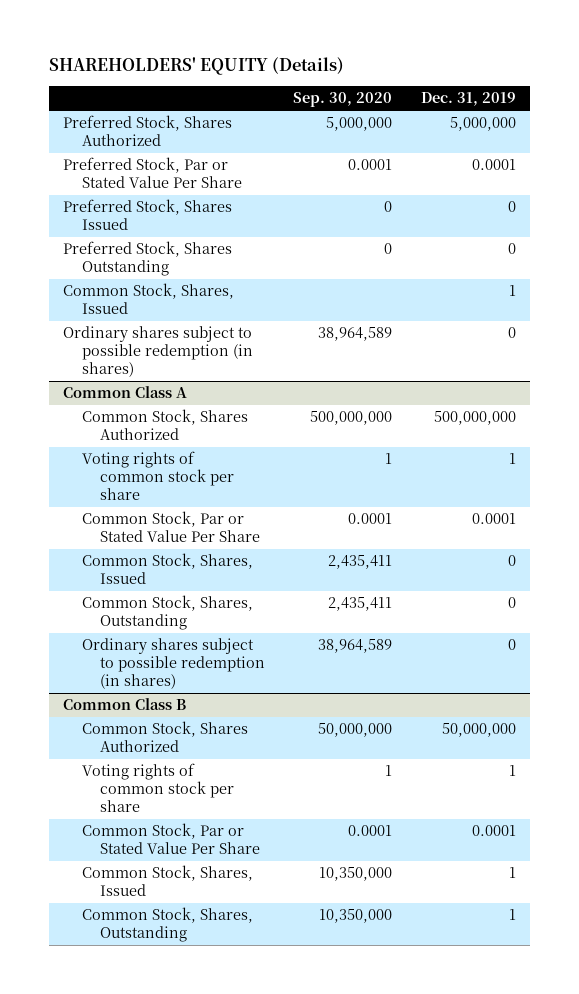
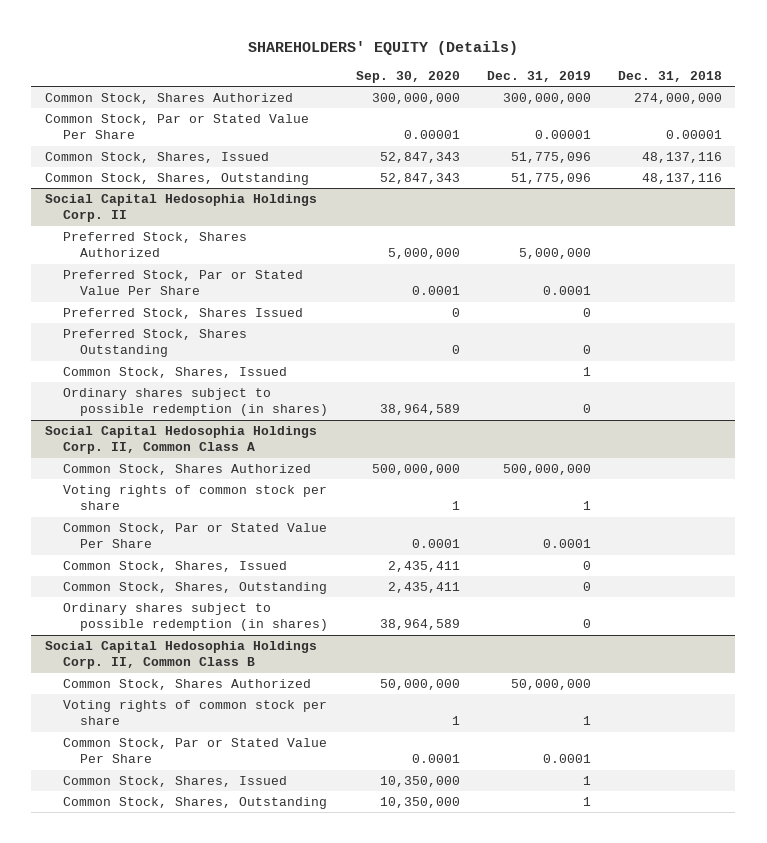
none -> [617,71,722,83] Dec. 31, 2018
none -> [44,93,293,105] Common Stock, Shares Authorized
none -> [44,114,309,140] Common Stock, Par or Stated Value Per Share
none -> [44,152,269,164] Common Stock, Shares, Issued
none -> [44,173,309,186] Common Stock, Shares, Outstanding
none -> [44,194,317,223] Social Capital Hedosophia Holdings Corp. II
[63,386,188,399] Common Class A -> none
none -> [44,426,317,455] Social Capital Hedosophia Holdings Corp. II, Common Class A
[63,698,187,711] Common Class B -> none
none -> [44,641,317,670] Social Capital Hedosophia Holdings Corp. II, Common Class B

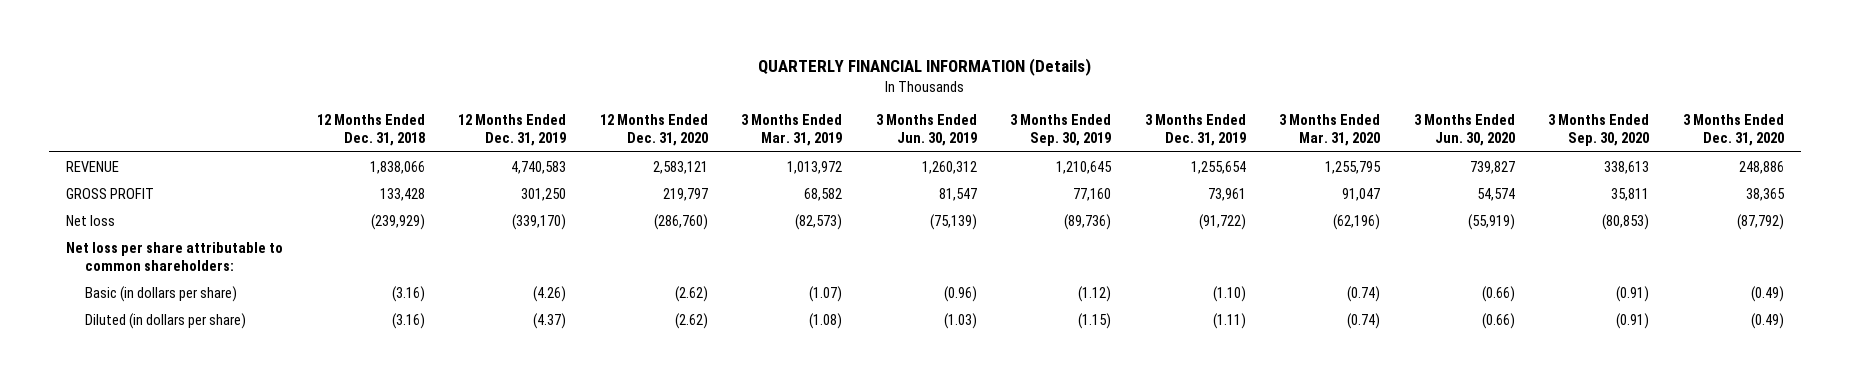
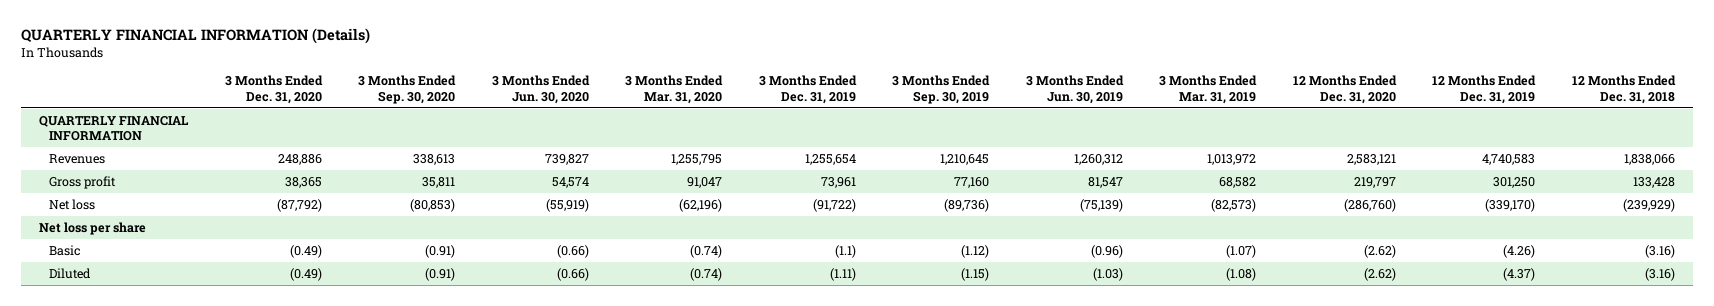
none -> [39,115,190,142] QUARTERLY FINANCIAL INFORMATION
[66,160,120,172] REVENUE -> [48,153,105,164] Revenues
[66,187,155,199] GROSS PROFIT -> [48,175,116,189] Gross profit
[66,241,284,271] Net loss per share attributable to common shareholders: -> [39,221,147,235] Net loss per share
[84,285,237,302] Basic (in dollars per share) -> [48,244,80,256] Basic
[1212,285,1246,302] (1.10) -> [834,244,856,258] (1.1)
[84,312,246,329] Diluted (in dollars per share) -> [48,267,91,279] Diluted

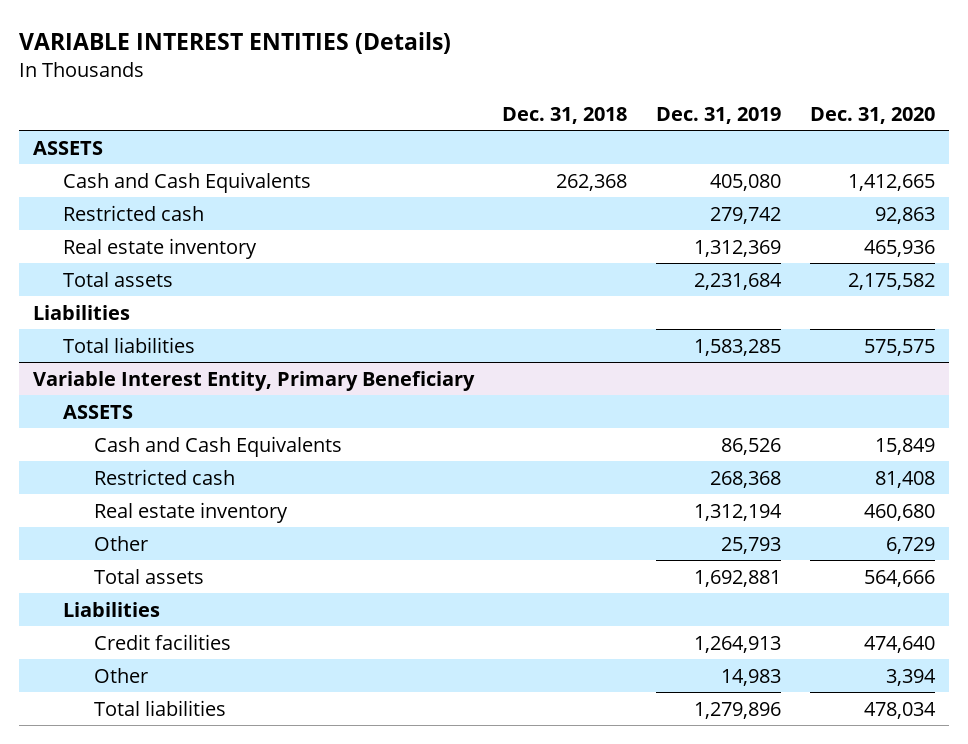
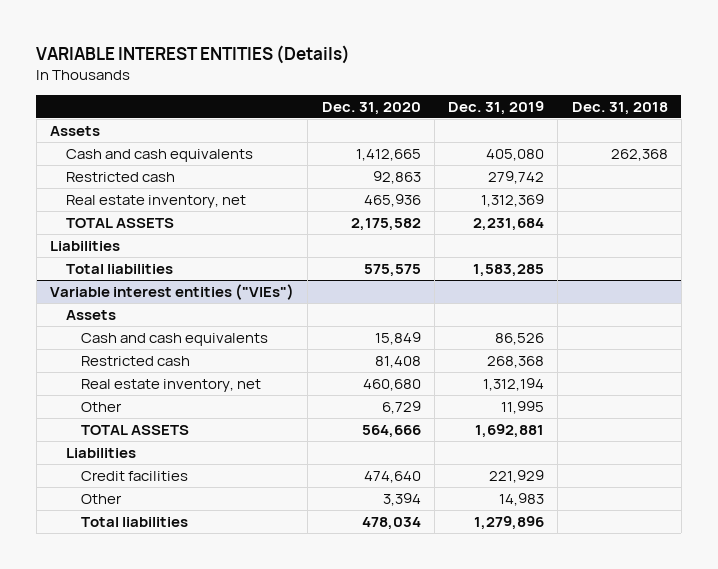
[32,140,103,155] ASSETS -> [50,125,101,136] Assets
[63,171,312,193] Cash and Cash Equivalents -> [65,148,253,162] Cash and cash equivalents
[63,237,258,259] Real estate inventory -> [65,194,246,208] Real estate inventory, net
[63,271,174,287] Total assets -> [65,217,174,228] TOTAL ASSETS
[32,370,475,391] Variable Interest Entity, Primary Beneficiary -> [50,283,295,300] Variable interest entities ("VIEs")
[63,404,134,419] ASSETS -> [65,309,116,320] Assets
[93,435,342,457] Cash and Cash Equivalents -> [80,332,268,346] Cash and cash equivalents
[93,501,288,523] Real estate inventory -> [80,378,261,392] Real estate inventory, net
[721,536,782,554] 25,793 -> [501,400,545,414] 11,995
[93,568,204,584] Total assets -> [80,424,189,435] TOTAL ASSETS
[694,635,782,653] 1,264,913 -> [489,469,545,483] 221,929

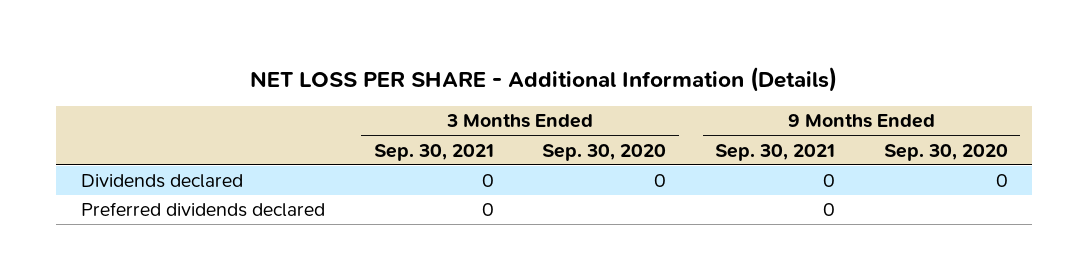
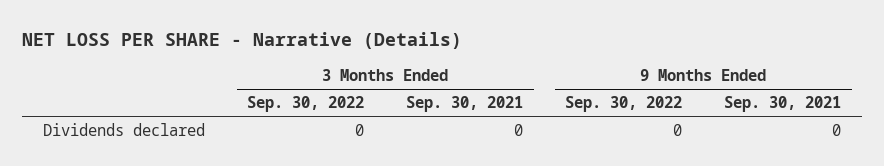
[250,66,838,92] NET LOSS PER SHARE - Additional Information (Details) -> [21,32,462,50] NET LOSS PER SHARE - Narrative (Details)
[542,143,667,161] Sep. 30, 2020 -> none
[883,143,1008,161] Sep. 30, 2020 -> none
none -> [247,96,365,113] Sep. 30, 2022
none -> [565,96,683,113] Sep. 30, 2022
[80,202,325,218] Preferred dividends declared -> none

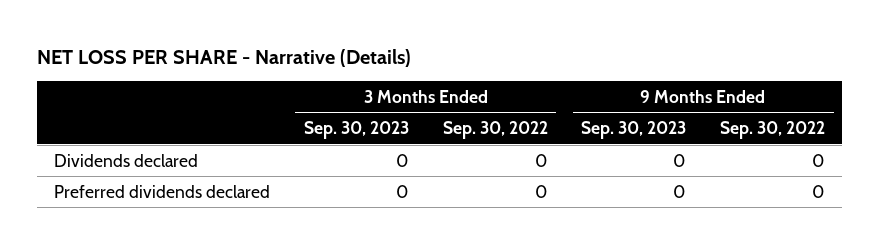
[406,96,524,113] Sep. 30, 2021 -> none
[724,96,842,113] Sep. 30, 2021 -> none
none -> [303,121,409,140] Sep. 30, 2023
none -> [581,121,687,140] Sep. 30, 2023
none -> [53,184,270,198] Preferred dividends declared

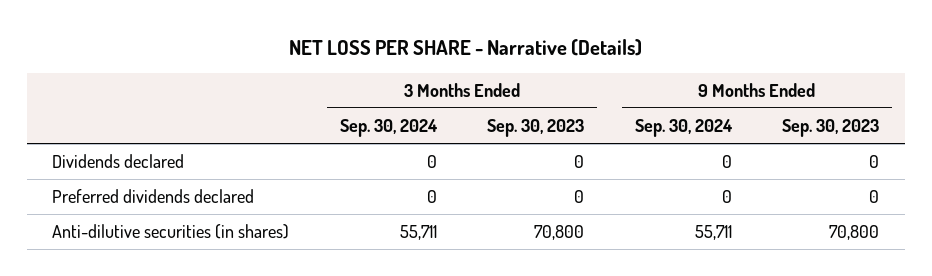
[442,121,548,140] Sep. 30, 2022 -> none
[720,121,826,140] Sep. 30, 2022 -> none
none -> [339,119,438,138] Sep. 30, 2024
none -> [634,119,733,138] Sep. 30, 2024
none -> [52,224,290,240] Anti-dilutive securities (in shares)

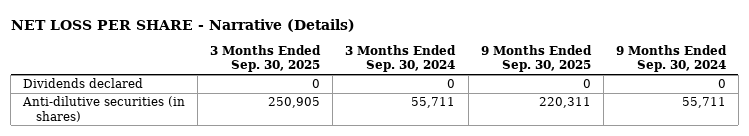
[487,119,585,138] Sep. 30, 2023 -> none
[782,119,880,138] Sep. 30, 2023 -> none
none -> [210,45,322,73] 3 Months Ended Sep. 30, 2025
none -> [480,45,592,73] 9 Months Ended Sep. 30, 2025
[52,189,255,204] Preferred dividends declared -> none

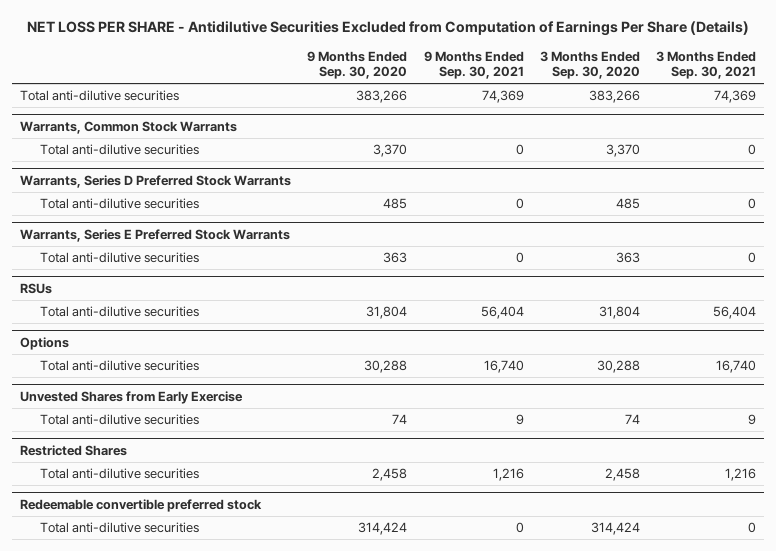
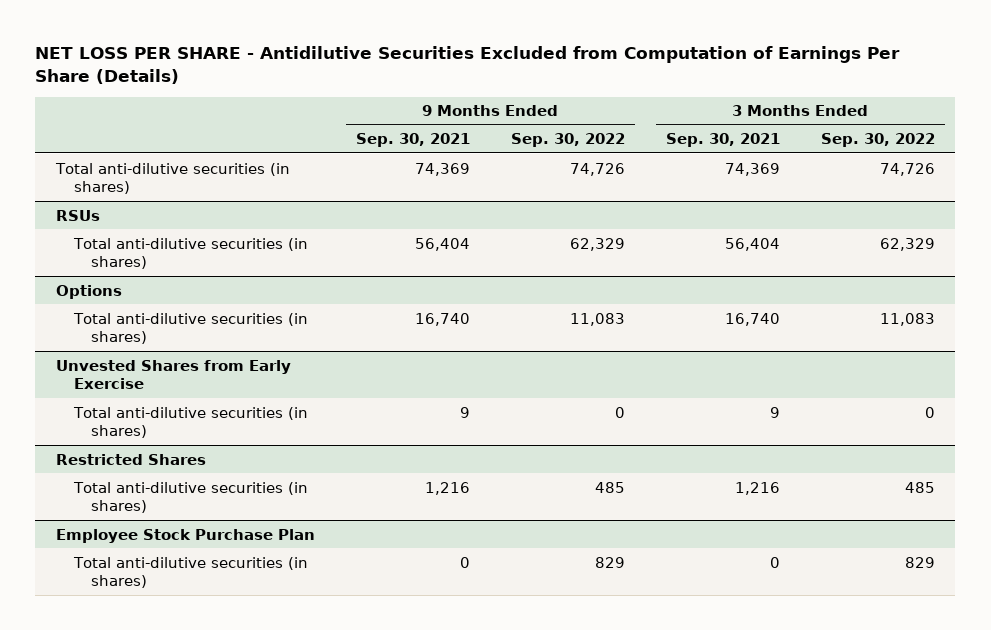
[307,51,408,80] 9 Months Ended Sep. 30, 2020 -> none
[539,51,640,80] 3 Months Ended Sep. 30, 2020 -> none
none -> [510,133,625,148] Sep. 30, 2022
none -> [820,133,935,148] Sep. 30, 2022
[20,120,238,134] Warrants, Common Stock Warrants -> none
[39,144,199,156] Total anti-dilutive securities -> none
[20,174,292,188] Warrants, Series D Preferred Stock Warrants -> none
[39,198,199,210] Total anti-dilutive securities -> none
[20,228,291,242] Warrants, Series E Preferred Stock Warrants -> none
[39,252,199,264] Total anti-dilutive securities -> none
[20,90,180,102] Total anti-dilutive securities -> [54,162,290,195] Total anti-dilutive securities (in shares)
[39,306,199,318] Total anti-dilutive securities -> [72,237,308,270] Total anti-dilutive securities (in shares)
[39,360,199,372] Total anti-dilutive securities -> [72,312,308,345] Total anti-dilutive securities (in shares)
[39,414,199,426] Total anti-dilutive securities -> [72,406,308,439] Total anti-dilutive securities (in shares)
[20,498,263,512] Redeemable convertible preferred stock -> none
[39,468,199,480] Total anti-dilutive securities -> [72,481,308,514] Total anti-dilutive securities (in shares)
none -> [55,528,315,543] Employee Stock Purchase Plan
[39,522,199,534] Total anti-dilutive securities -> [72,556,308,589] Total anti-dilutive securities (in shares)

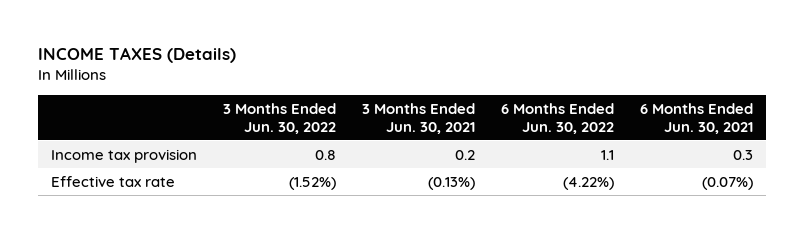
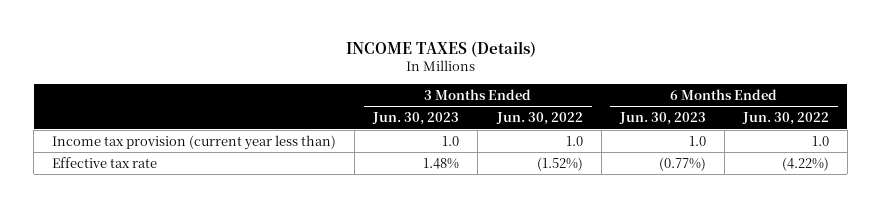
[361,102,475,134] 3 Months Ended Jun. 30, 2021 -> none
[639,102,753,134] 6 Months Ended Jun. 30, 2021 -> none
none -> [372,112,460,126] Jun. 30, 2023
none -> [618,112,706,126] Jun. 30, 2023
[50,148,197,163] Income tax provision -> [52,134,337,150] Income tax provision (current year less than)
[314,149,336,160] 0.8 -> [565,135,583,146] 1.0
[600,149,614,160] 1.1 -> [811,135,829,146] 1.0

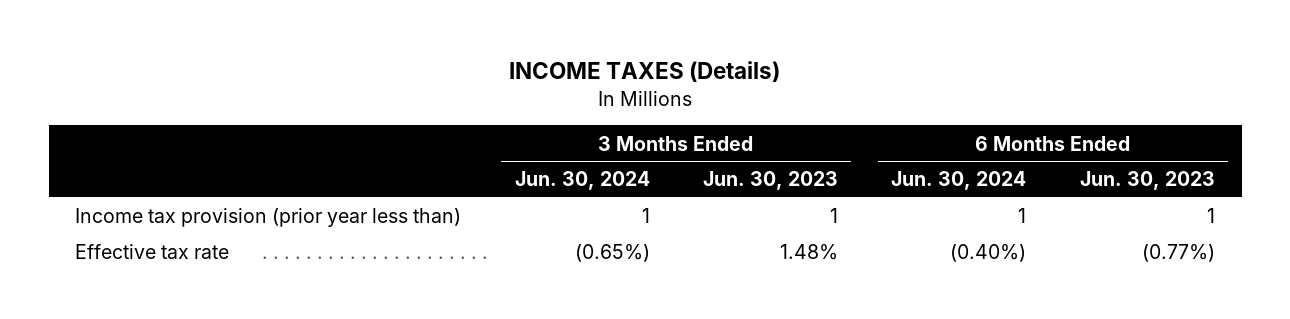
[495,112,583,126] Jun. 30, 2022 -> none
[741,112,829,126] Jun. 30, 2022 -> none
none -> [514,171,650,191] Jun. 30, 2024
none -> [891,171,1027,191] Jun. 30, 2024
[52,134,337,150] Income tax provision (current year less than) -> [75,208,462,228] Income tax provision (prior year less than)
[442,135,460,146] 1.0 -> [830,208,839,224] 1
[688,135,706,146] 1.0 -> [1206,208,1215,224] 1

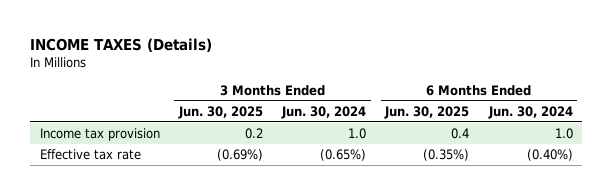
[703,171,839,191] Jun. 30, 2023 -> none
[1079,171,1215,191] Jun. 30, 2023 -> none
none -> [178,105,264,119] Jun. 30, 2025
none -> [384,105,470,119] Jun. 30, 2025
[75,208,462,228] Income tax provision (prior year less than) -> [40,127,161,141] Income tax provision
[641,208,650,224] 1 -> [348,127,367,139] 1.0
[1018,208,1027,224] 1 -> [554,127,573,139] 1.0

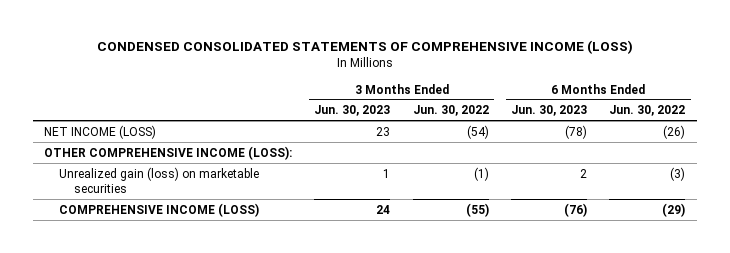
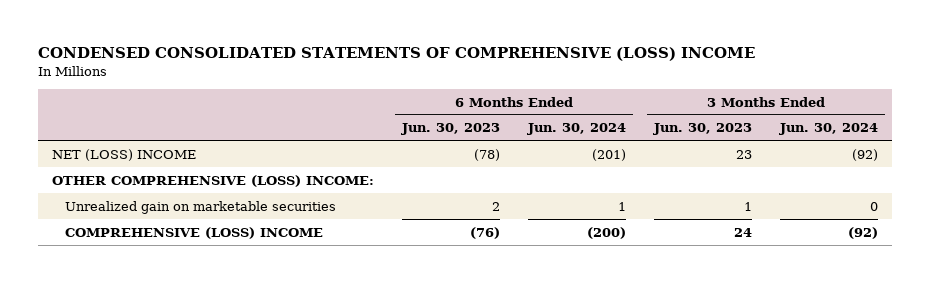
[96,40,633,55] CONDENSED CONSOLIDATED STATEMENTS OF COMPREHENSIVE INCOME (LOSS) -> [37,47,755,62] CONDENSED CONSOLIDATED STATEMENTS OF COMPREHENSIVE (LOSS) INCOME
[412,105,489,117] Jun. 30, 2022 -> none
[609,105,686,117] Jun. 30, 2022 -> none
none -> [526,123,626,136] Jun. 30, 2024
none -> [779,123,879,136] Jun. 30, 2024
[44,124,157,139] NET INCOME (LOSS) -> [51,148,196,161] NET (LOSS) INCOME
[44,145,293,160] OTHER COMPREHENSIVE INCOME (LOSS): -> [51,174,374,187] OTHER COMPREHENSIVE (LOSS) INCOME:
[59,166,260,193] Unrealized gain (loss) on marketable securities -> [64,200,336,214] Unrealized gain on marketable securities
[59,202,260,217] COMPREHENSIVE INCOME (LOSS) -> [64,226,323,239] COMPREHENSIVE (LOSS) INCOME

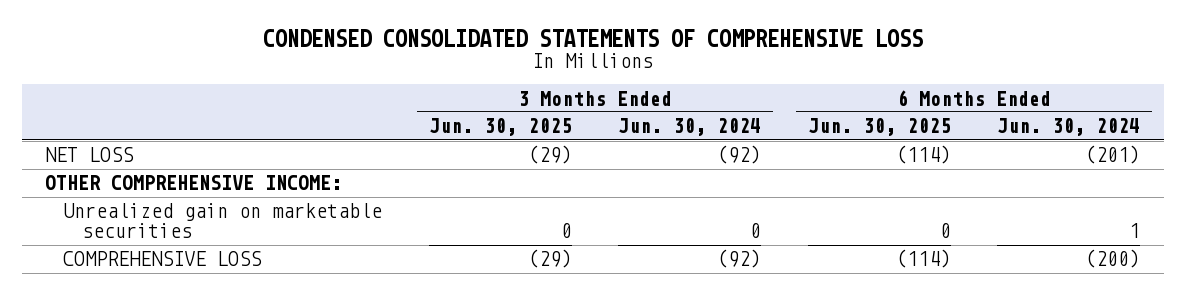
[37,47,755,62] CONDENSED CONSOLIDATED STATEMENTS OF COMPREHENSIVE (LOSS) INCOME -> [262,28,923,47] CONDENSED CONSOLIDATED STATEMENTS OF COMPREHENSIVE LOSS
[400,123,500,136] Jun. 30, 2023 -> none
[653,123,753,136] Jun. 30, 2023 -> none
none -> [428,118,572,137] Jun. 30, 2025
none -> [807,118,951,137] Jun. 30, 2025
[51,148,196,161] NET (LOSS) INCOME -> [45,147,135,163] NET LOSS
[51,174,374,187] OTHER COMPREHENSIVE (LOSS) INCOME: -> [45,175,343,191] OTHER COMPREHENSIVE INCOME:
[64,226,323,239] COMPREHENSIVE (LOSS) INCOME -> [63,251,263,267] COMPREHENSIVE LOSS

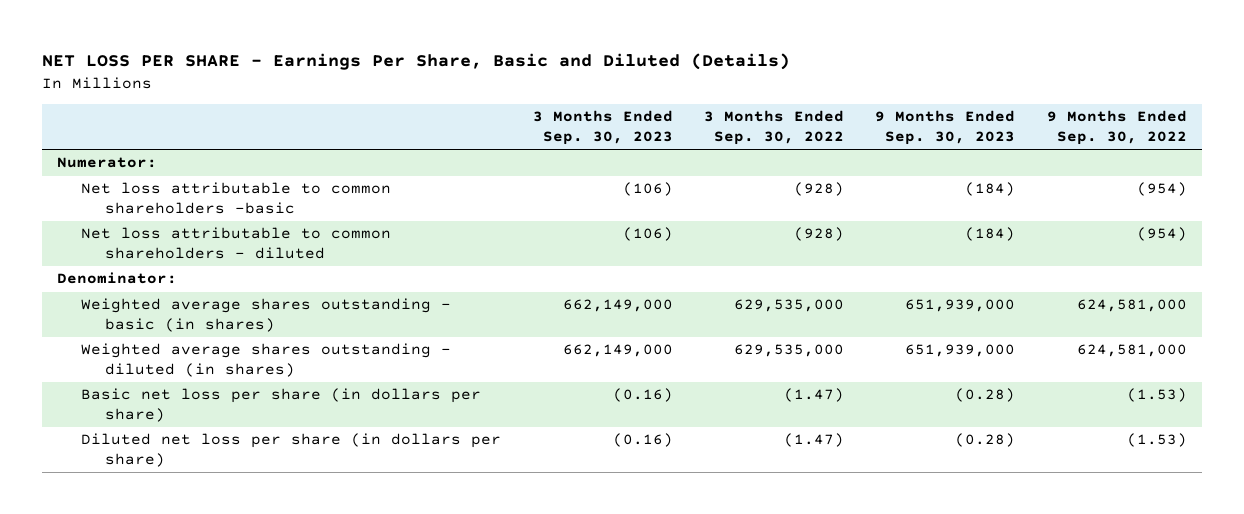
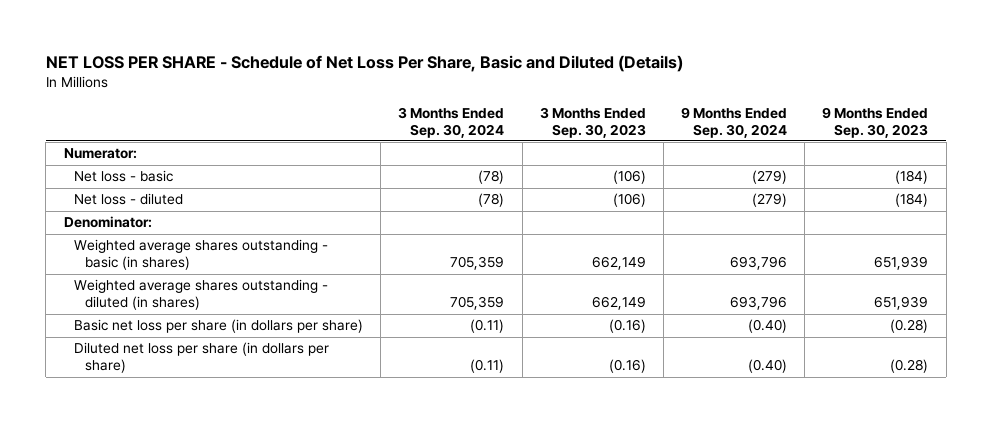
[41,53,790,71] NET LOSS PER SHARE - Earnings Per Share, Basic and Diluted (Details) -> [45,54,683,72] NET LOSS PER SHARE - Schedule of Net Loss Per Share, Basic and Diluted (Details)
[704,110,845,145] 3 Months Ended Sep. 30, 2022 -> none
[1046,110,1187,145] 9 Months Ended Sep. 30, 2022 -> none
none -> [398,106,505,138] 3 Months Ended Sep. 30, 2024
none -> [681,106,788,138] 9 Months Ended Sep. 30, 2024
[81,182,392,215] Net loss attributable to common shareholders -basic -> [74,170,174,183] Net loss - basic
[81,227,392,260] Net loss attributable to common shareholders - diluted -> [74,193,184,206] Net loss - diluted
[562,299,673,313] 662,149,000 -> [591,256,646,271] 662,149
[905,299,1016,313] 651,939,000 -> [874,256,929,271] 651,939
[562,344,673,358] 662,149,000 -> [591,296,646,311] 662,149
[905,344,1016,358] 651,939,000 -> [874,296,929,311] 651,939

